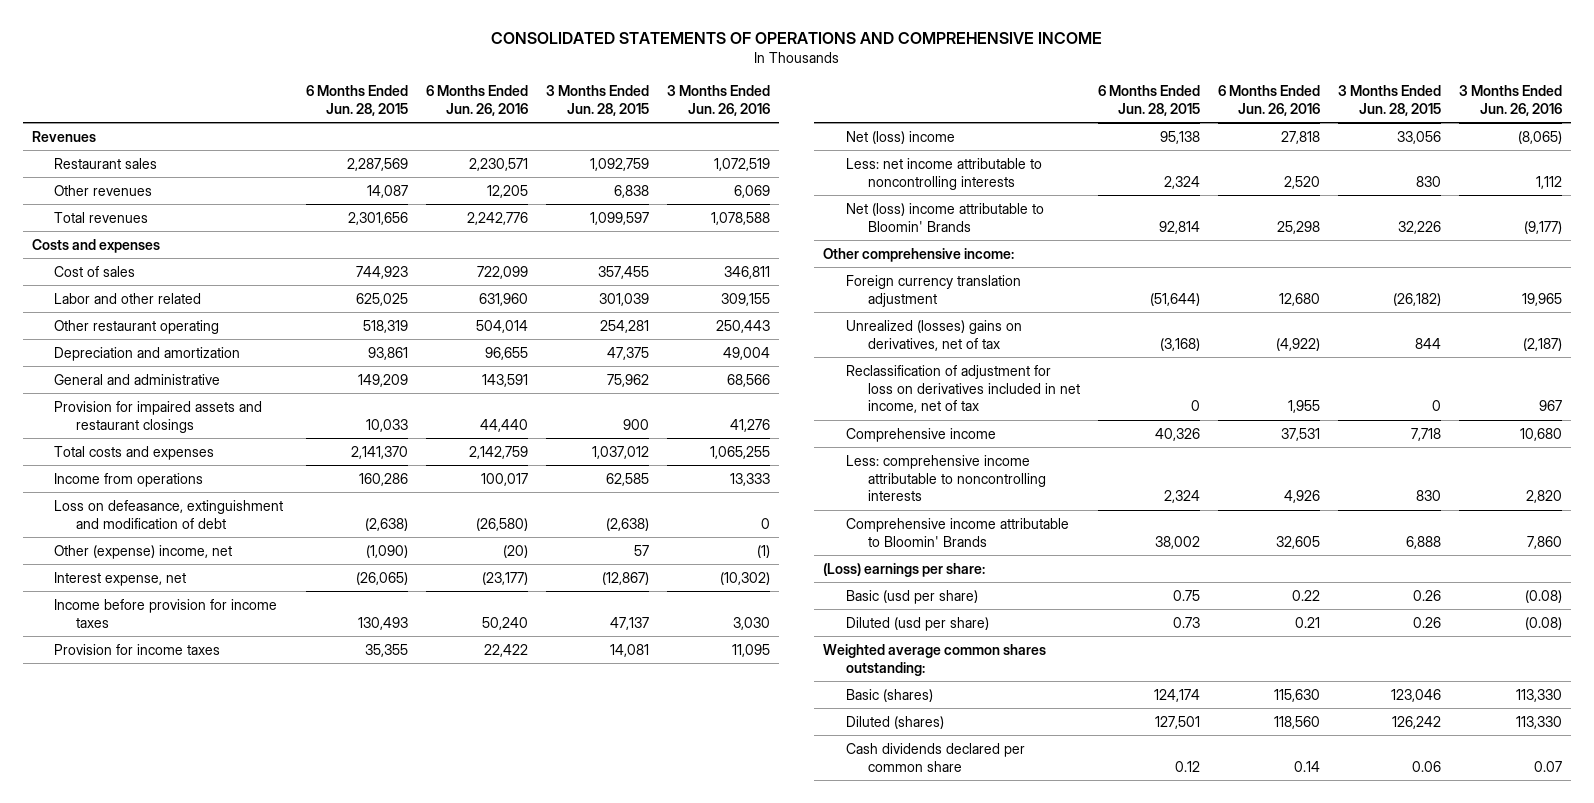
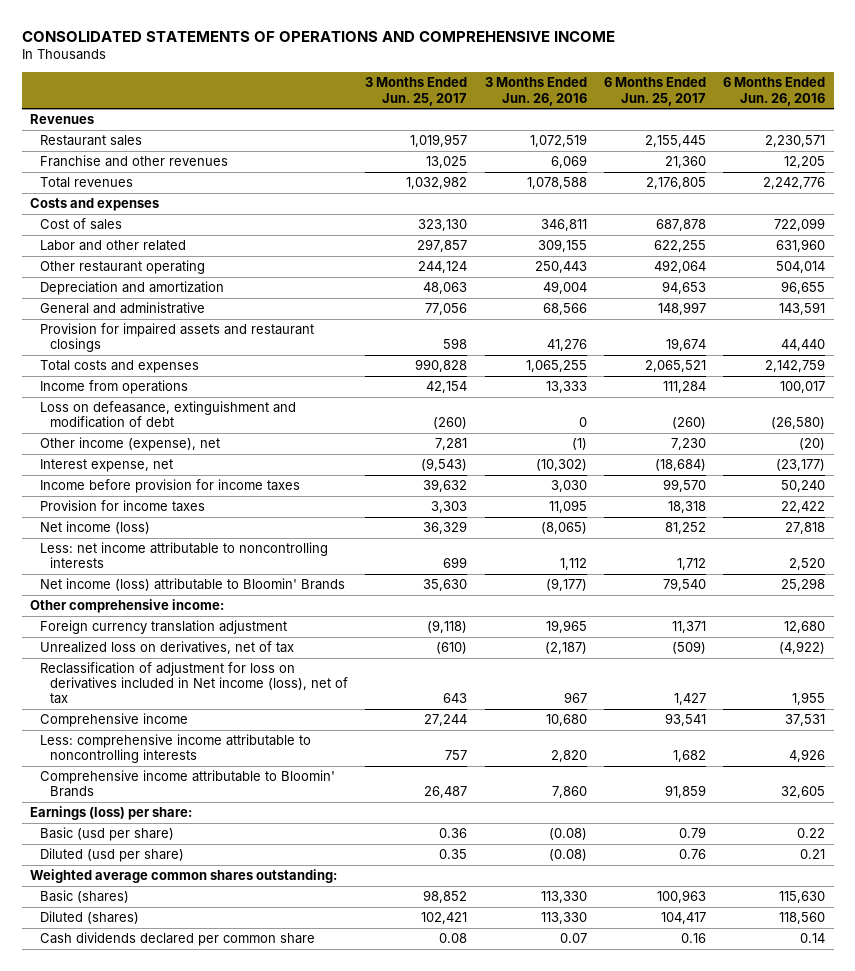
[305,85,408,117] 6 Months Ended Jun. 28, 2015 -> none
[546,85,650,117] 3 Months Ended Jun. 28, 2015 -> none
none -> [365,77,468,106] 3 Months Ended Jun. 25, 2017
none -> [603,77,706,106] 6 Months Ended Jun. 25, 2017
[53,184,152,196] Other revenues -> [40,155,229,168] Franchise and other revenues
[53,544,232,559] Other (expense) income, net -> [40,437,221,452] Other income (expense), net
[845,130,955,144] Net (loss) income -> [40,521,151,535] Net income (loss)
[845,202,1044,232] Net (loss) income attributable to Bloomin' Brands -> [40,578,346,592] Net income (loss) attributable to Bloomin' Brands
[845,319,1022,351] Unrealized (losses) gains on derivatives, net of tax -> [40,641,295,655] Unrealized loss on derivatives, net of tax
[845,364,1080,414] Reclassification of adjustment for loss on derivatives included in net income, net of tax -> [40,662,348,705] Reclassification of adjustment for loss on derivatives included in Net income (loss), net of tax
[823,562,986,577] (Loss) earnings per share: -> [30,806,193,821] Earnings (loss) per share:

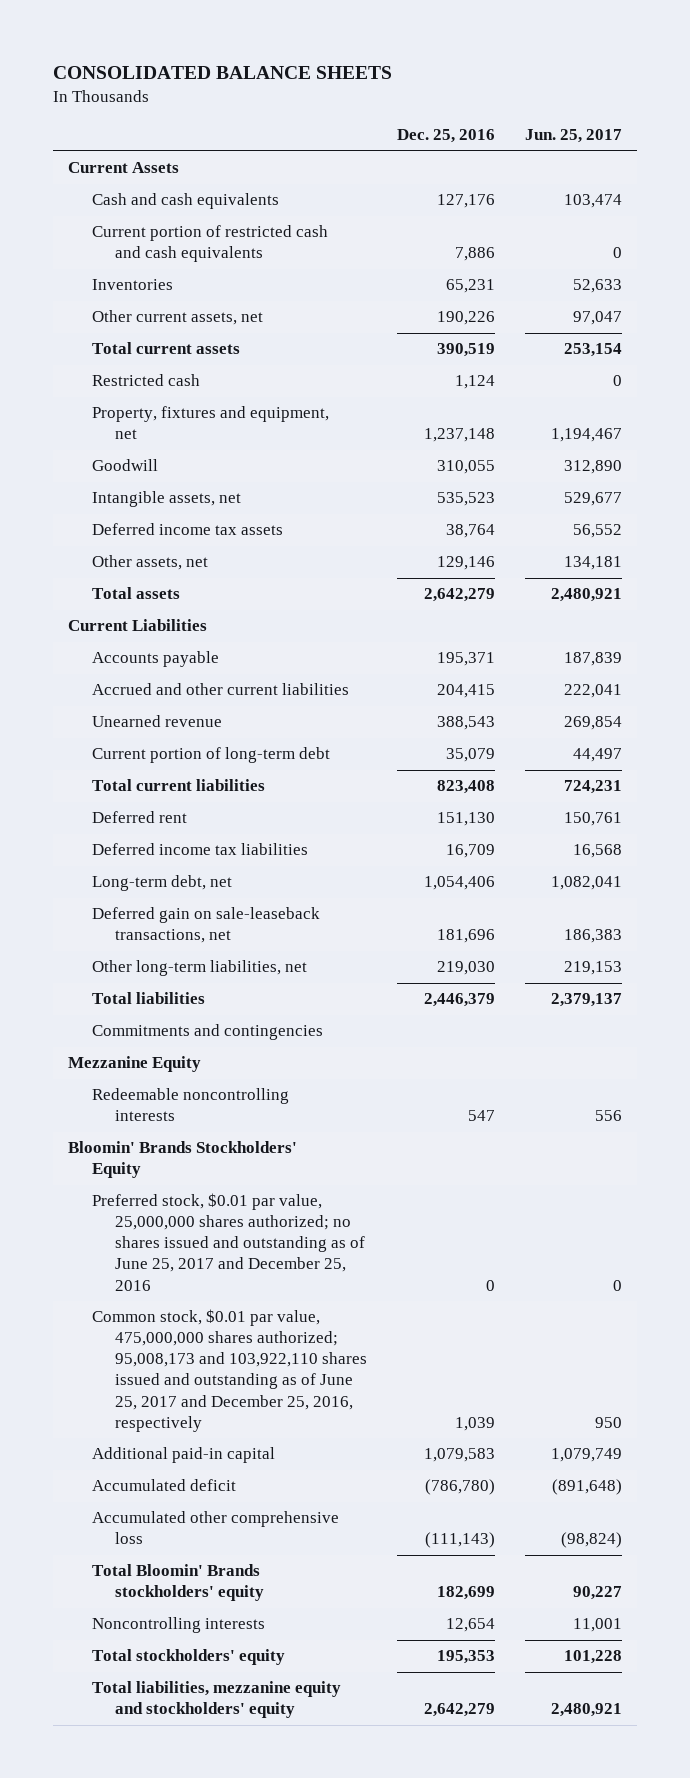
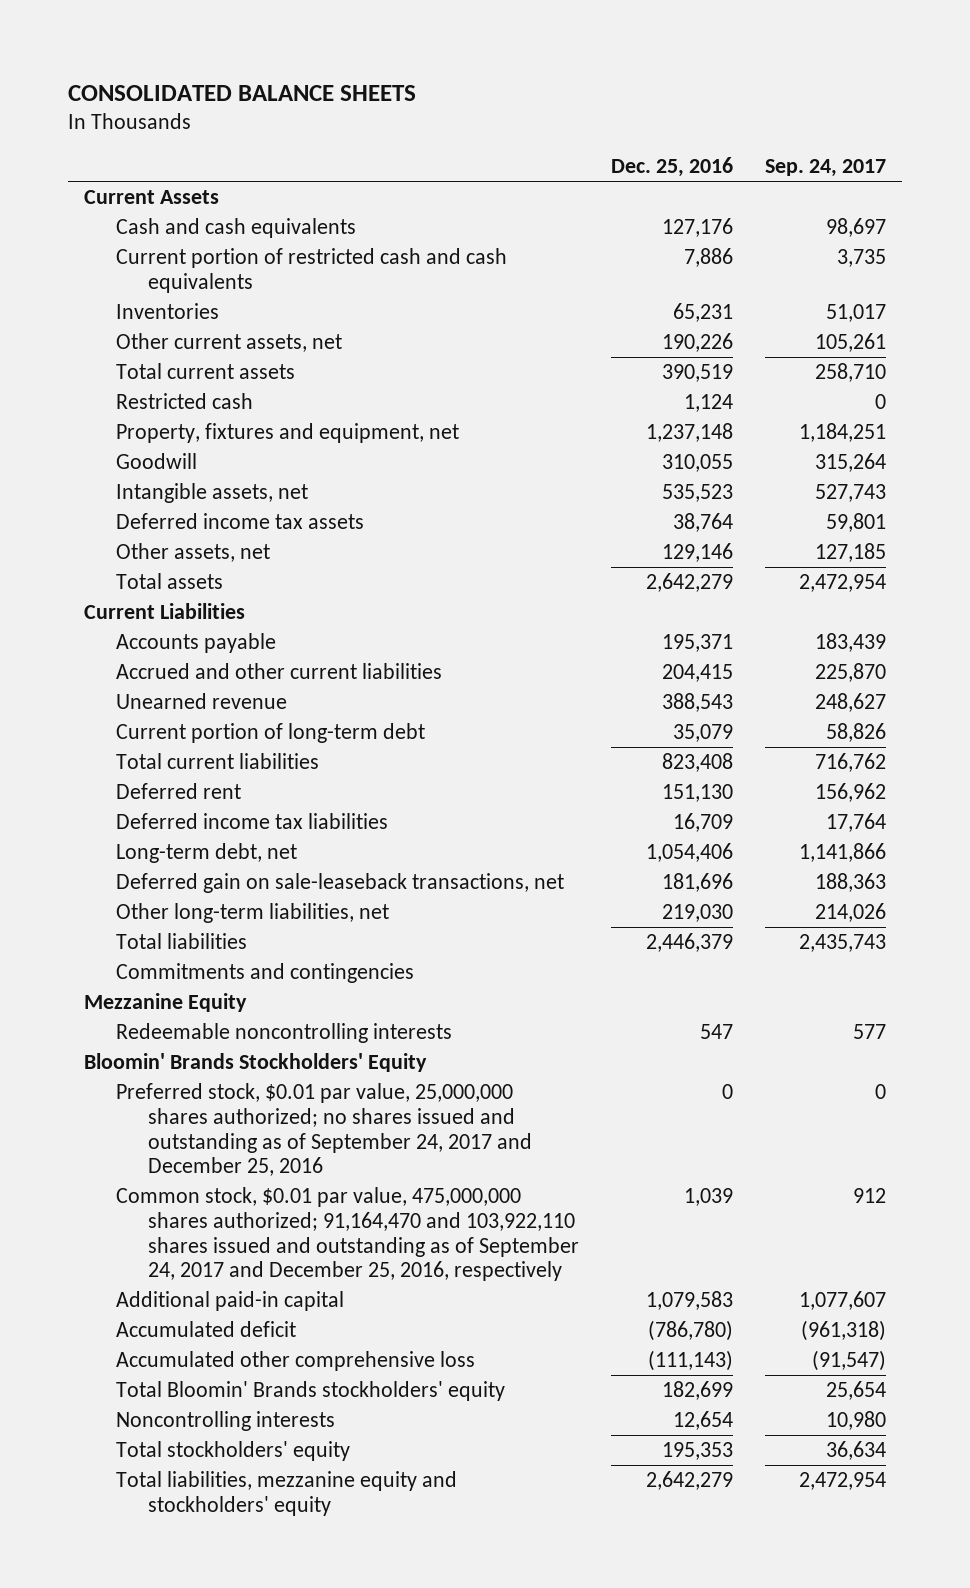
[525,129,623,144] Jun. 25, 2017 -> none
none -> [765,158,887,177] Sep. 24, 2017
[91,1193,366,1291] Preferred stock, $0.01 par value, 25,000,000 shares authorized; no shares issued and outstanding as of June 25, 2017 and December 25, 2016 -> [115,1083,532,1177] Preferred stock, $0.01 par value, 25,000,000 shares authorized; no shares issued and outstanding as of September 24, 2017 and December 25, 2016
[91,1309,368,1432] Common stock, $0.01 par value, 475,000,000 shares authorized; 95,008,173 and 103,922,110 shares issued and outstanding as of June 25, 2017 and December 25, 2016, respectively -> [115,1187,579,1282] Common stock, $0.01 par value, 475,000,000 shares authorized; 91,164,470 and 103,922,110 shares issued and outstanding as of September 24, 2017 and December 25, 2016, respectively

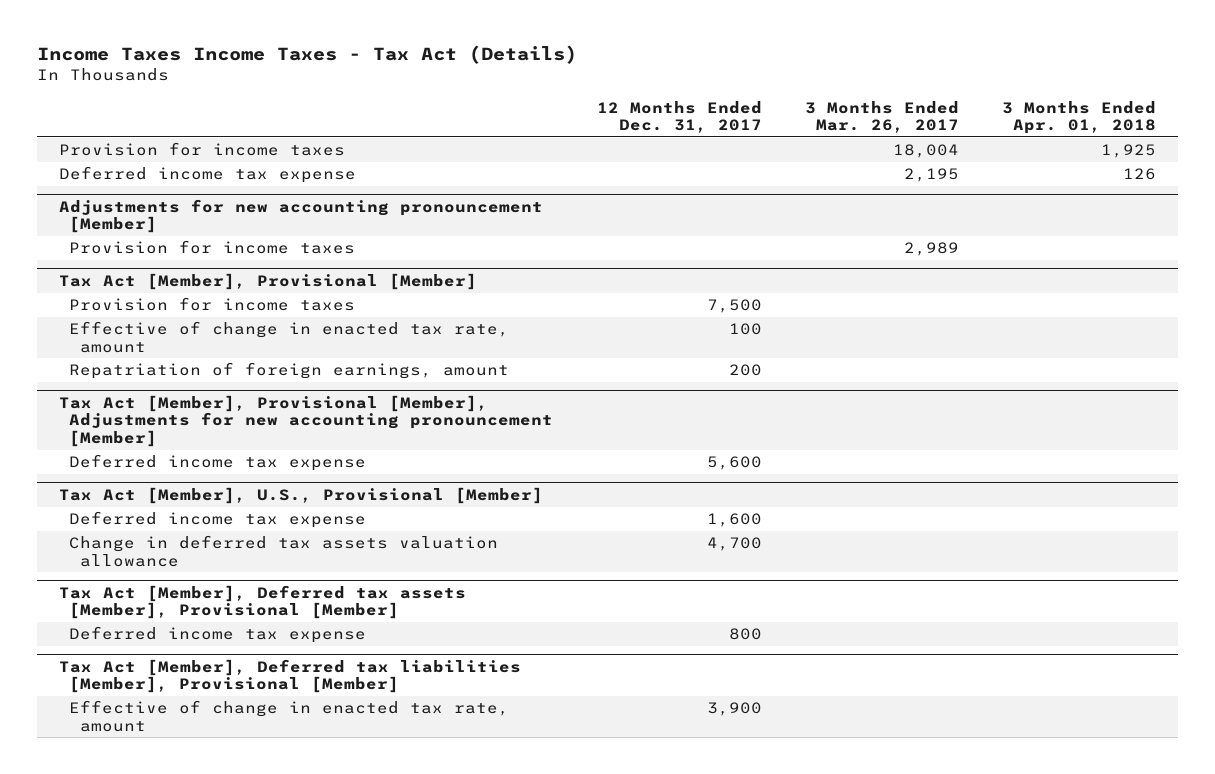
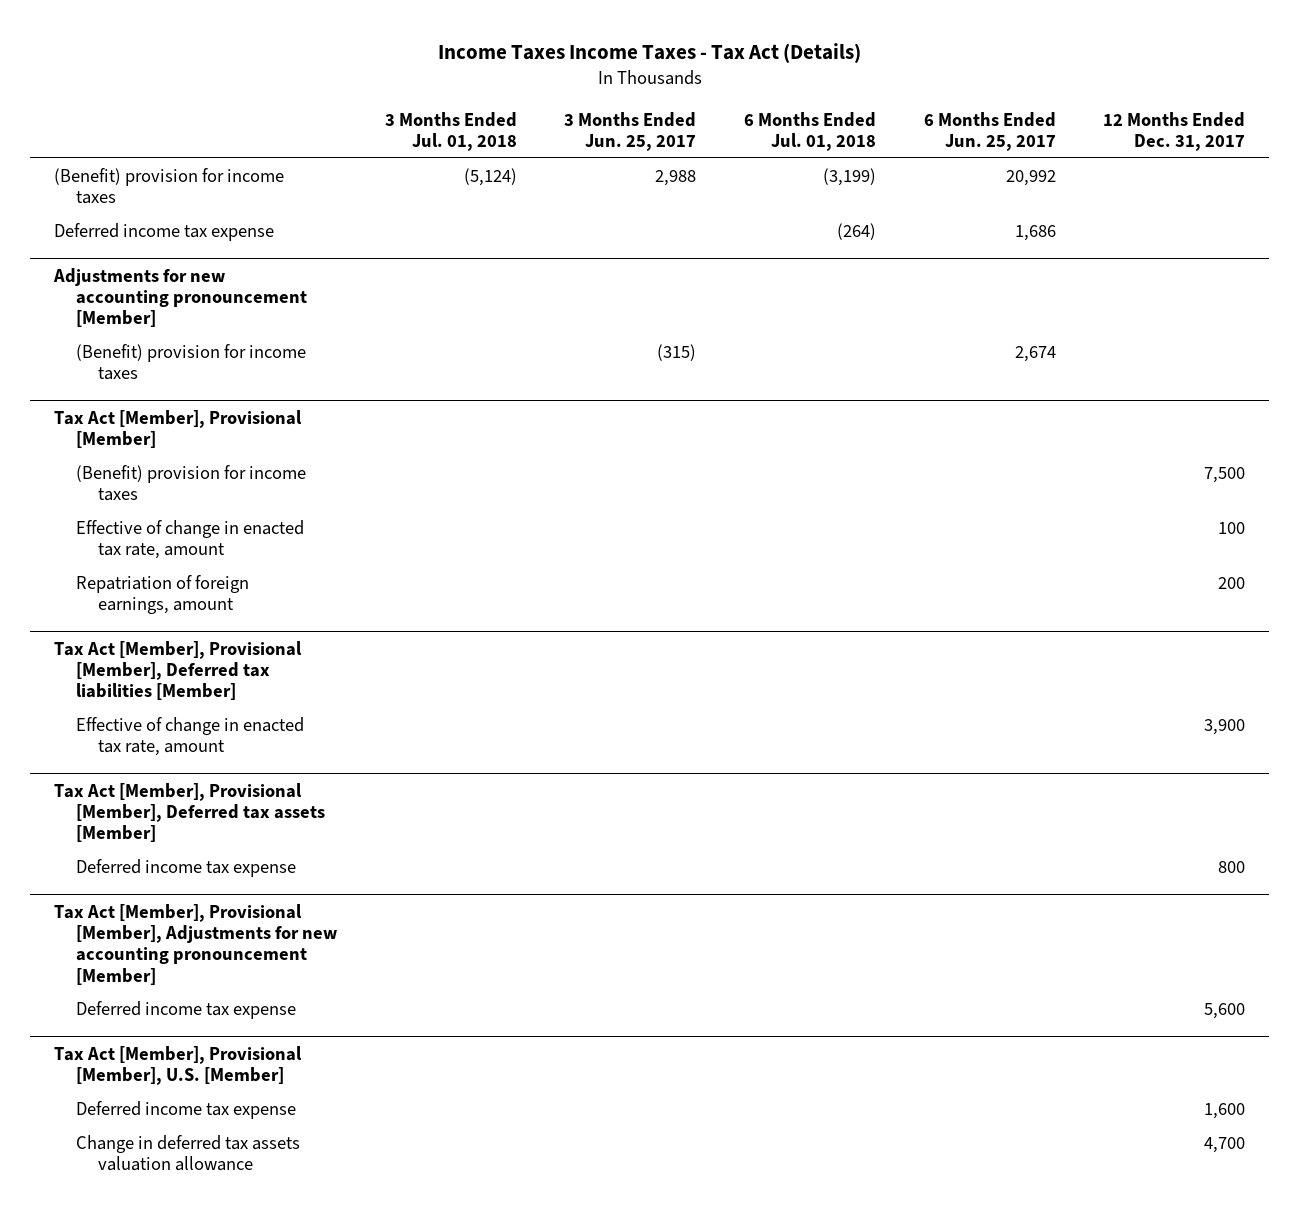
[804,100,959,134] 3 Months Ended Mar. 26, 2017 -> none
[1002,100,1157,135] 3 Months Ended Apr. 01, 2018 -> none
none -> [384,111,517,151] 3 Months Ended Jul. 01, 2018
none -> [564,111,697,151] 3 Months Ended Jun. 25, 2017
none -> [744,111,877,151] 6 Months Ended Jul. 01, 2018
none -> [923,111,1056,151] 6 Months Ended Jun. 25, 2017
[58,142,345,157] Provision for income taxes -> [54,168,285,205] (Benefit) provision for income taxes
[69,240,356,255] Provision for income taxes -> [76,344,307,381] (Benefit) provision for income taxes
[69,297,356,312] Provision for income taxes -> [76,465,307,502] (Benefit) provision for income taxes
none -> [54,640,303,701] Tax Act [Member], Provisional [Member], Deferred tax liabilities [Member]
none -> [76,717,305,757] Effective of change in enacted tax rate, amount
none -> [54,782,326,843] Tax Act [Member], Provisional [Member], Deferred tax assets [Member]
none -> [76,859,297,878] Deferred income tax expense
[58,486,543,504] Tax Act [Member], U.S., Provisional [Member] -> [54,1045,303,1086] Tax Act [Member], Provisional [Member], U.S. [Member]
[58,584,466,620] Tax Act [Member], Deferred tax assets [Member], Provisional [Member] -> none
[69,626,367,644] Deferred income tax expense -> none
[58,658,521,694] Tax Act [Member], Deferred tax liabilities [Member], Provisional [Member] -> none
[69,700,510,732] Effective of change in enacted tax rate, amount -> none

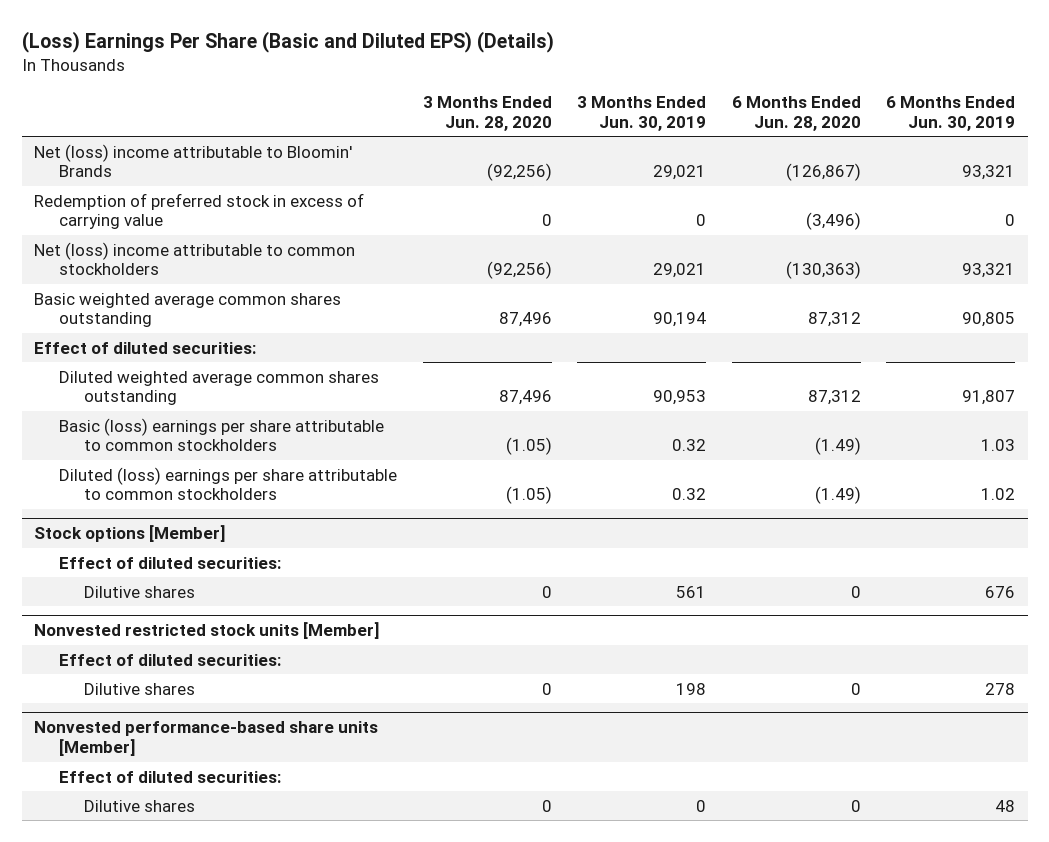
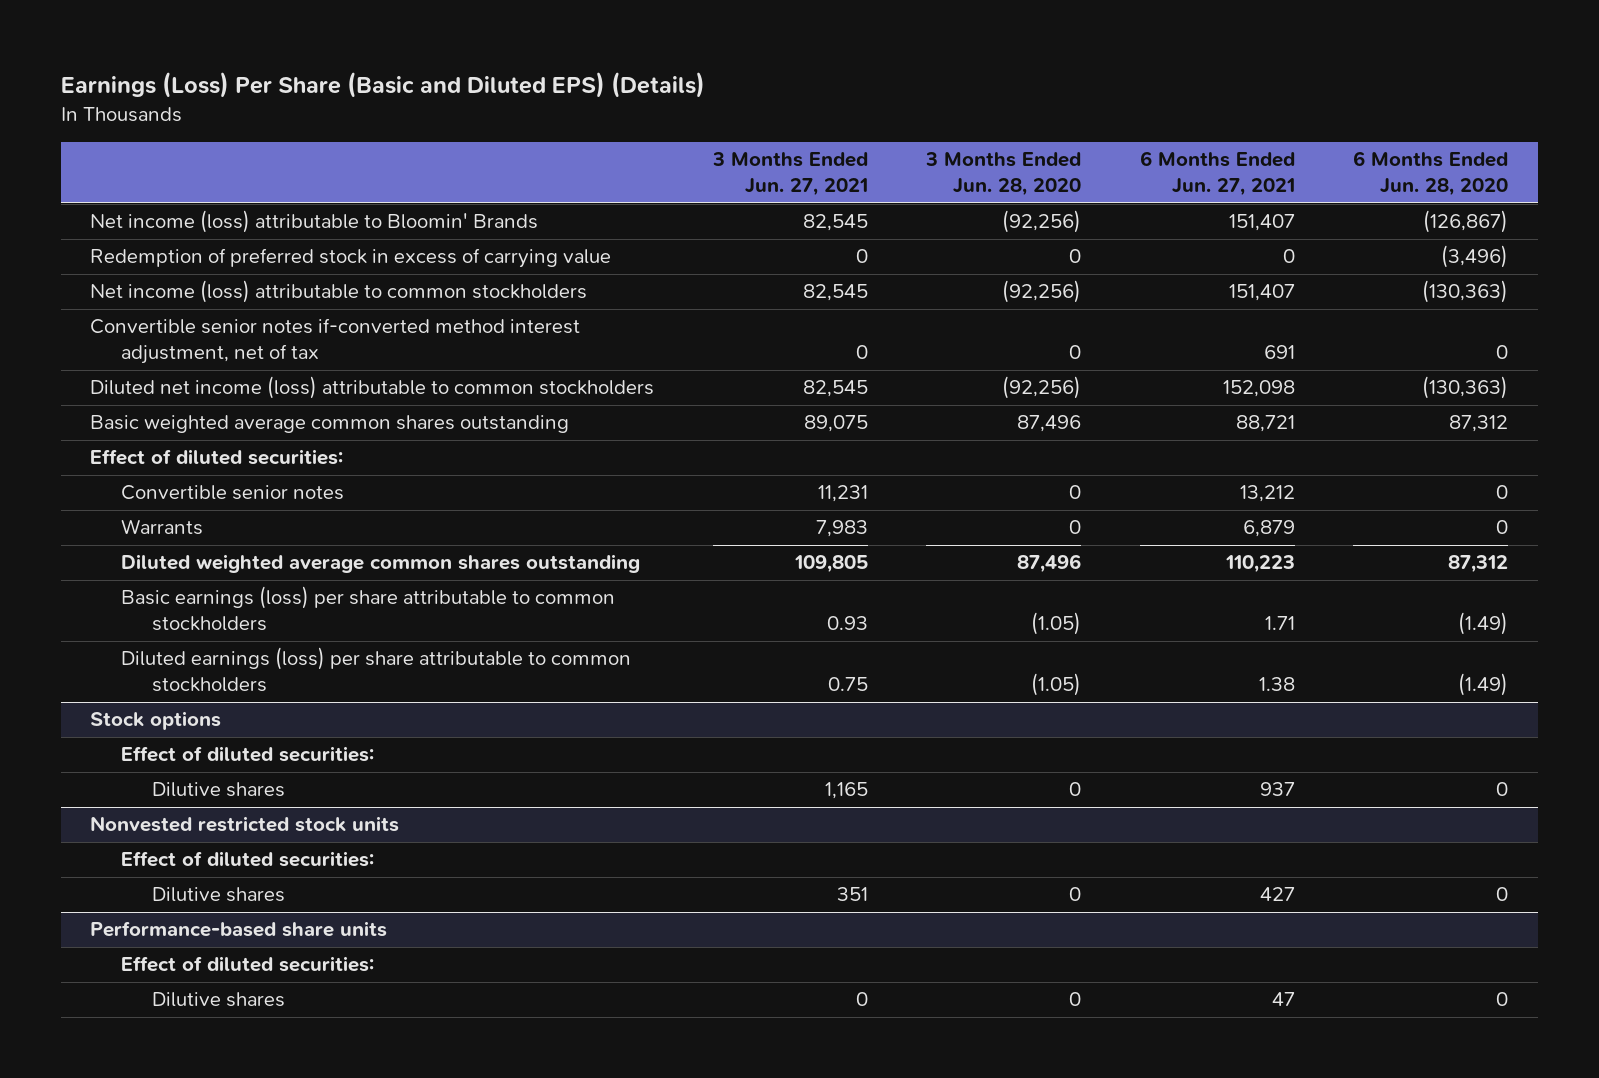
[21,30,554,53] (Loss) Earnings Per Share (Basic and Diluted EPS) (Details) -> [61,72,706,99] Earnings (Loss) Per Share (Basic and Diluted EPS) (Details)
[577,96,707,131] 3 Months Ended Jun. 30, 2019 -> none
[886,96,1016,131] 6 Months Ended Jun. 30, 2019 -> none
none -> [711,152,868,197] 3 Months Ended Jun. 27, 2021
none -> [1139,151,1295,197] 6 Months Ended Jun. 27, 2021
[34,143,353,178] Net (loss) income attributable to Bloomin' Brands -> [90,210,539,234] Net income (loss) attributable to Bloomin' Brands
[34,241,356,276] Net (loss) income attributable to common stockholders -> [90,280,588,304] Net income (loss) attributable to common stockholders
none -> [90,318,581,365] Convertible senior notes if-converted method interest adjustment, net of tax
none -> [90,376,655,400] Diluted net income (loss) attributable to common stockholders
none -> [120,485,344,501] Convertible senior notes
none -> [120,519,203,536] Warrants
[59,417,385,452] Basic (loss) earnings per share attributable to common stockholders -> [120,586,615,632] Basic earnings (loss) per share attributable to common stockholders
[59,466,398,501] Diluted (loss) earnings per share attributable to common stockholders -> [120,647,631,693] Diluted earnings (loss) per share attributable to common stockholders
[34,525,226,543] Stock options [Member] -> [90,711,222,731] Stock options
[34,622,380,640] Nonvested restricted stock units [Member] -> [90,816,400,833] Nonvested restricted stock units
[34,721,379,756] Nonvested performance-based share units [Member] -> [90,921,388,938] Performance-based share units

